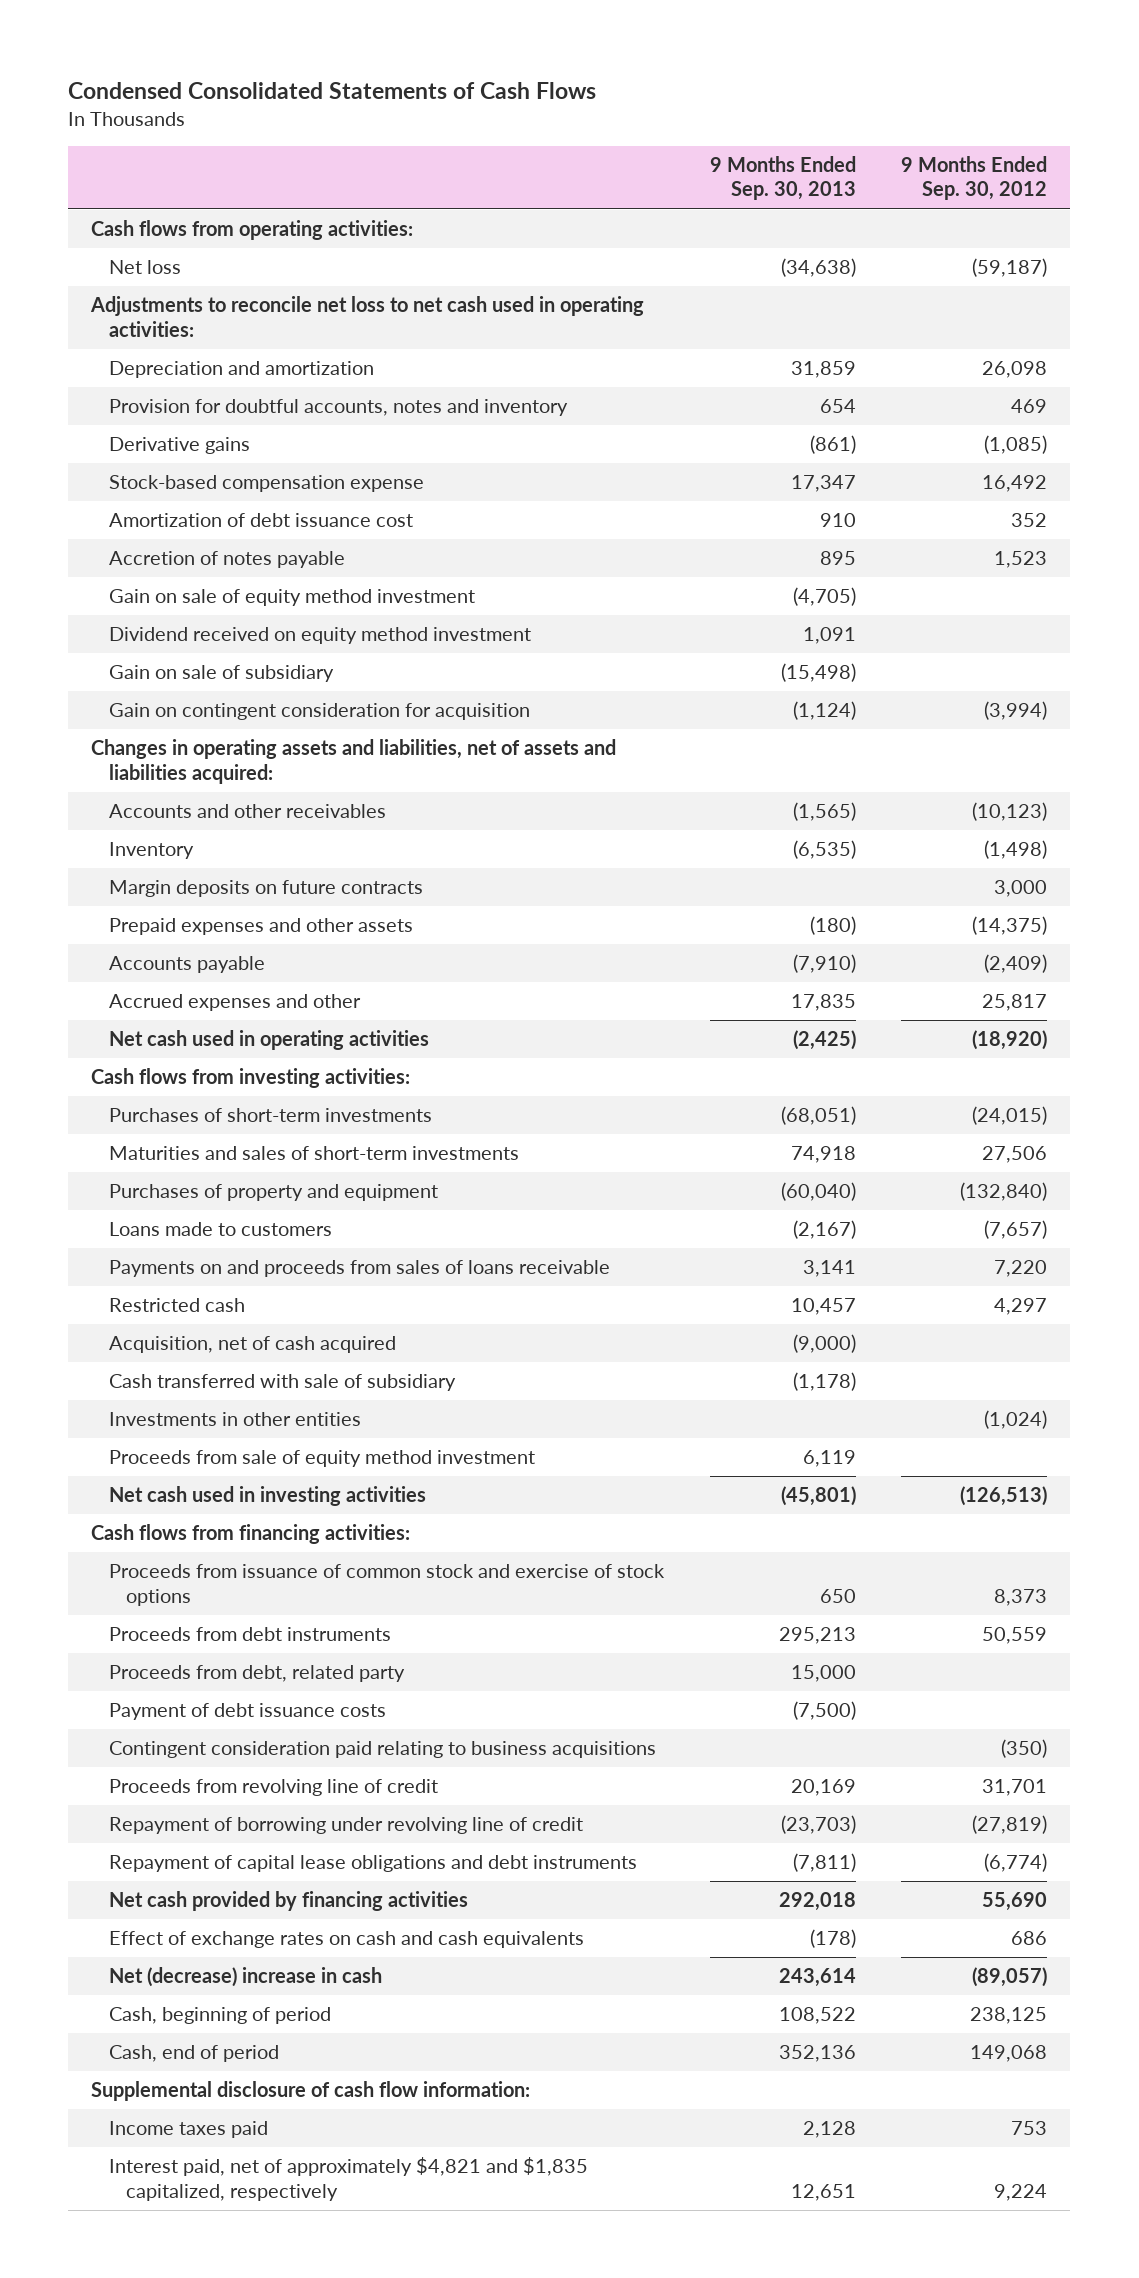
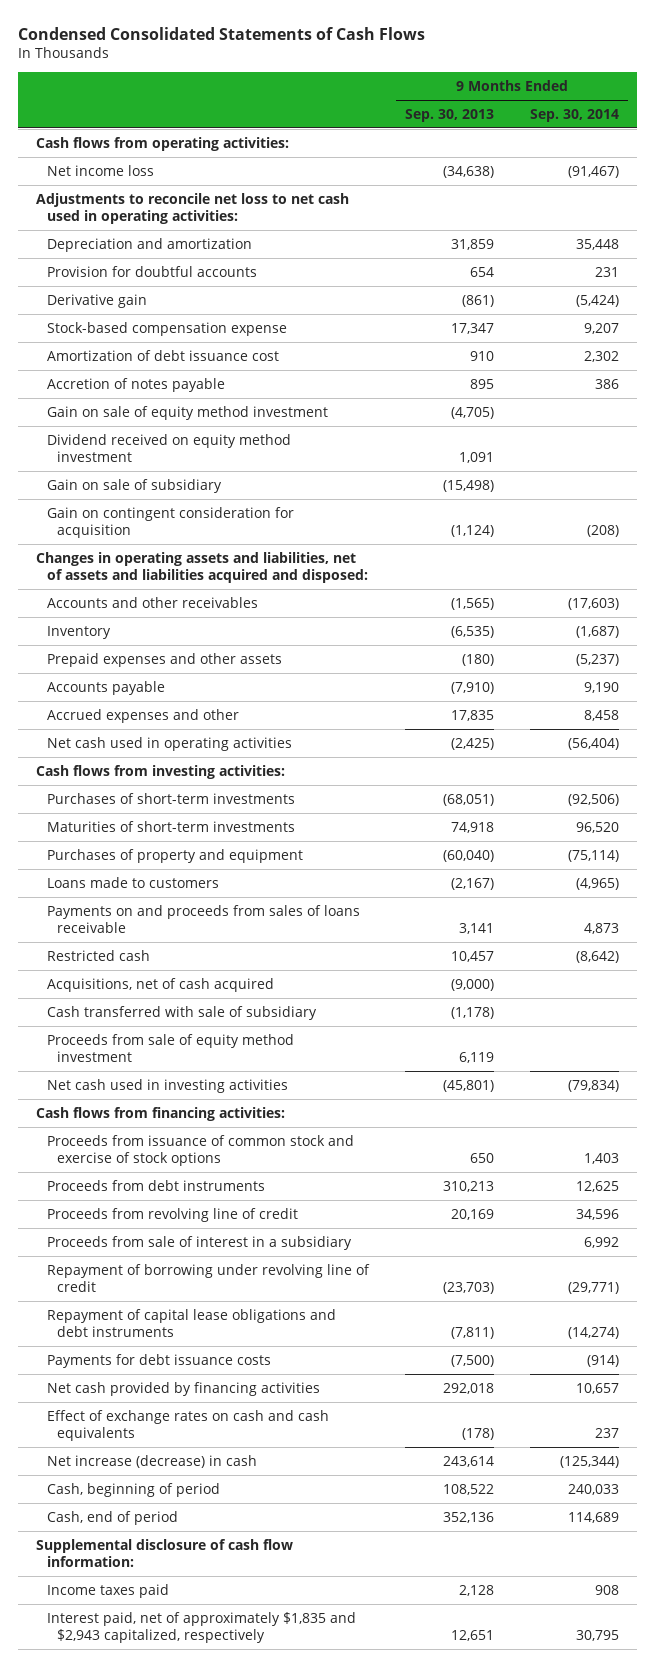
[901,155,1048,201] 9 Months Ended Sep. 30, 2012 -> none
none -> [530,108,620,122] Sep. 30, 2014
[108,260,181,275] Net loss -> [46,164,154,176] Net income loss
[108,399,568,417] Provision for doubtful accounts, notes and inventory -> [46,265,257,277] Provision for doubtful accounts
[108,437,250,455] Derivative gains -> [46,293,147,308] Derivative gain
[91,739,617,784] Changes in operating assets and liabilities, net of assets and liabilities acquired: -> [36,551,368,584] Changes in operating assets and liabilities, net of assets and liabilities acquired and disposed:
[108,880,423,898] Margin deposits on future contracts -> none
[108,1146,519,1161] Maturities and sales of short-term investments -> [46,820,295,832] Maturities of short-term investments
[108,1336,396,1354] Acquisition, net of cash acquired -> [46,977,274,992] Acquisitions, net of cash acquired
[108,1412,361,1427] Investments in other entities -> none
[108,1665,405,1683] Proceeds from debt, related party -> none
[108,1703,386,1721] Payment of debt issuance costs -> none
[108,1741,656,1759] Contingent consideration paid relating to business acquisitions -> none
[778,1627,856,1645] 295,213 -> [442,1180,494,1192] 310,213
none -> [46,1235,352,1250] Proceeds from sale of interest in a subsidiary
none -> [46,1353,271,1368] Payments for debt issuance costs
[108,1967,382,1988] Net (decrease) increase in cash -> [46,1454,257,1468] Net increase (decrease) in cash
[108,2157,588,2201] Interest paid, net of approximately $4,821 and $1,835 capitalized, respectively -> [46,1611,356,1644] Interest paid, net of approximately $1,835 and $2,943 capitalized, respectively

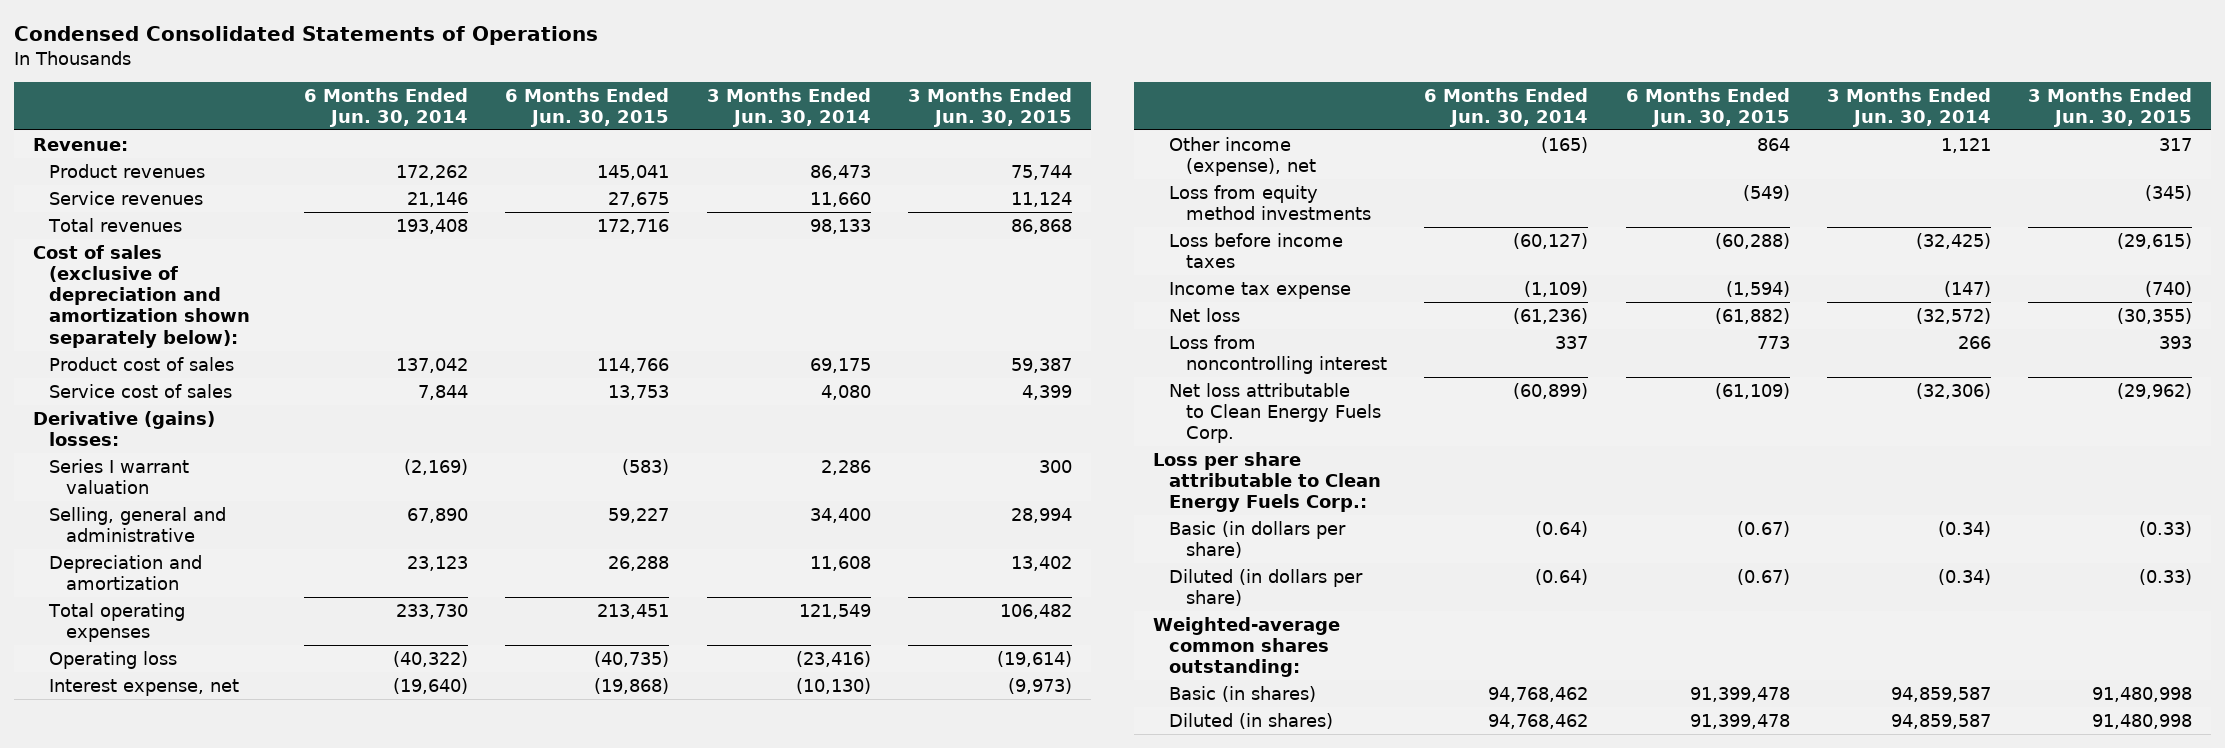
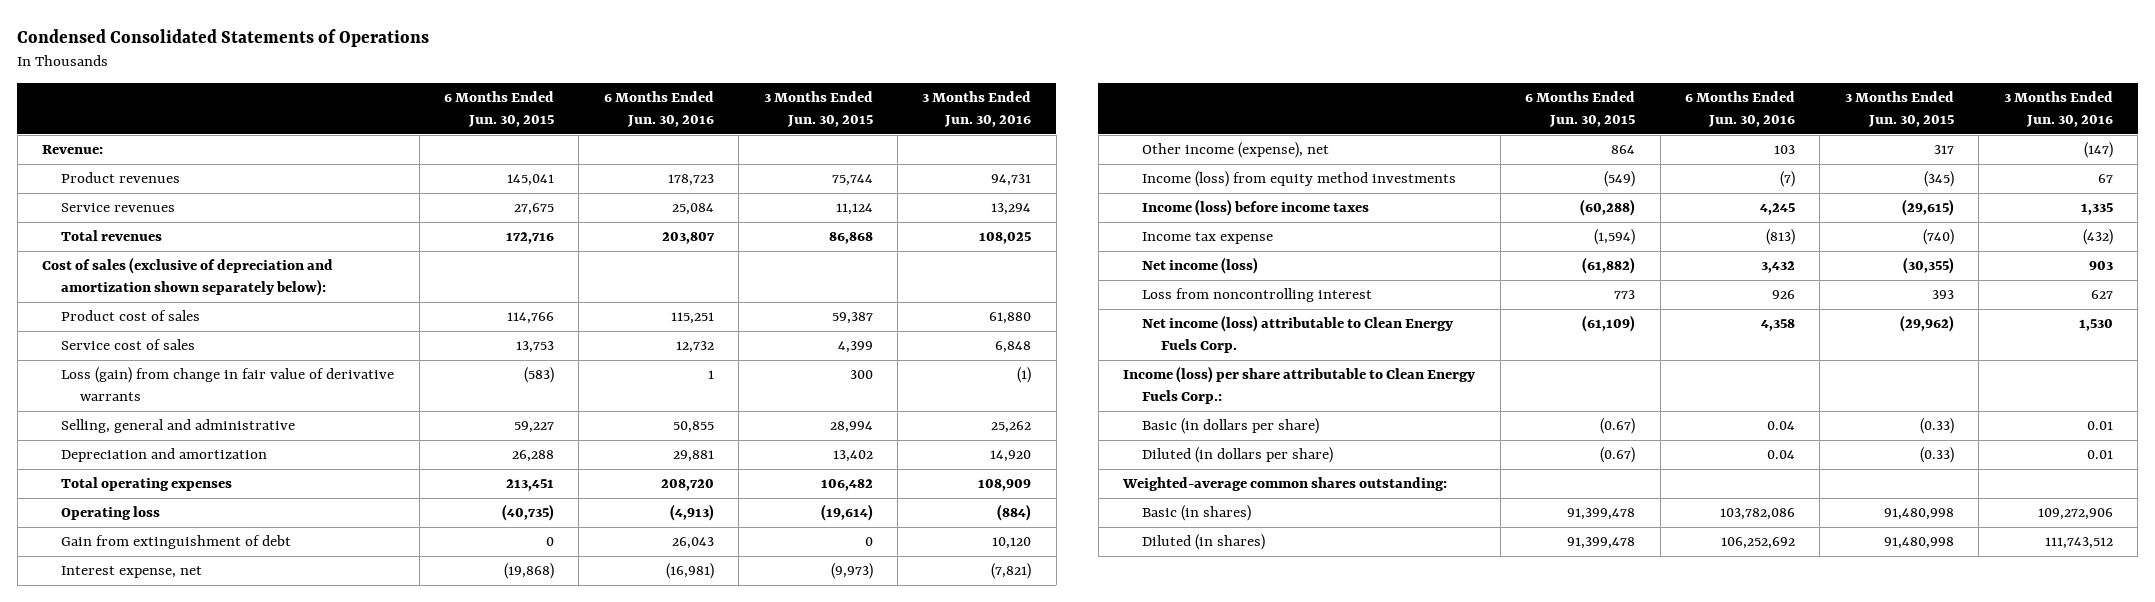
[304,87,469,127] 6 Months Ended Jun. 30, 2014 -> none
[706,87,871,127] 3 Months Ended Jun. 30, 2014 -> none
none -> [603,91,714,127] 6 Months Ended Jun. 30, 2016
none -> [922,91,1032,127] 3 Months Ended Jun. 30, 2016
[32,410,215,446] Derivative (gains) losses: -> none
[49,458,190,494] Series I warrant valuation -> [61,367,395,401] Loss (gain) from change in fair value of derivative warrants
none -> [61,535,292,550] Gain from extinguishment of debt
[1169,184,1371,220] Loss from equity method investments -> [1142,171,1457,188] Income (loss) from equity method investments
[1169,232,1344,268] Loss before income taxes -> [1142,199,1370,217] Income (loss) before income taxes
[1169,307,1241,322] Net loss -> [1142,257,1259,275] Net income (loss)
[1169,382,1381,444] Net loss attributable to Clean Energy Fuels Corp. -> [1142,315,1454,353] Net income (loss) attributable to Clean Energy Fuels Corp.
[1153,451,1382,513] Loss per share attributable to Clean Energy Fuels Corp.: -> [1123,366,1476,404] Income (loss) per share attributable to Clean Energy Fuels Corp.:

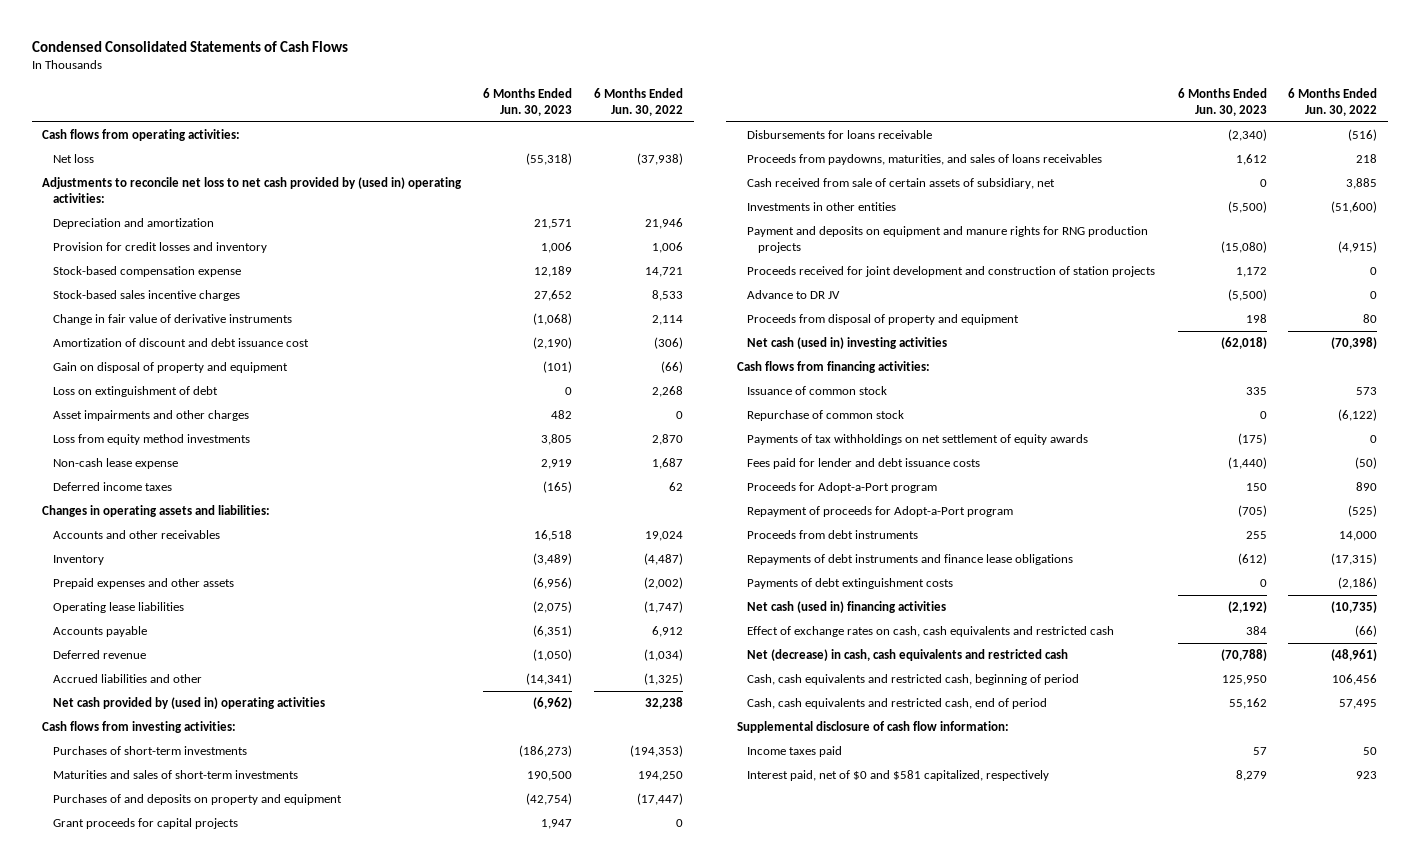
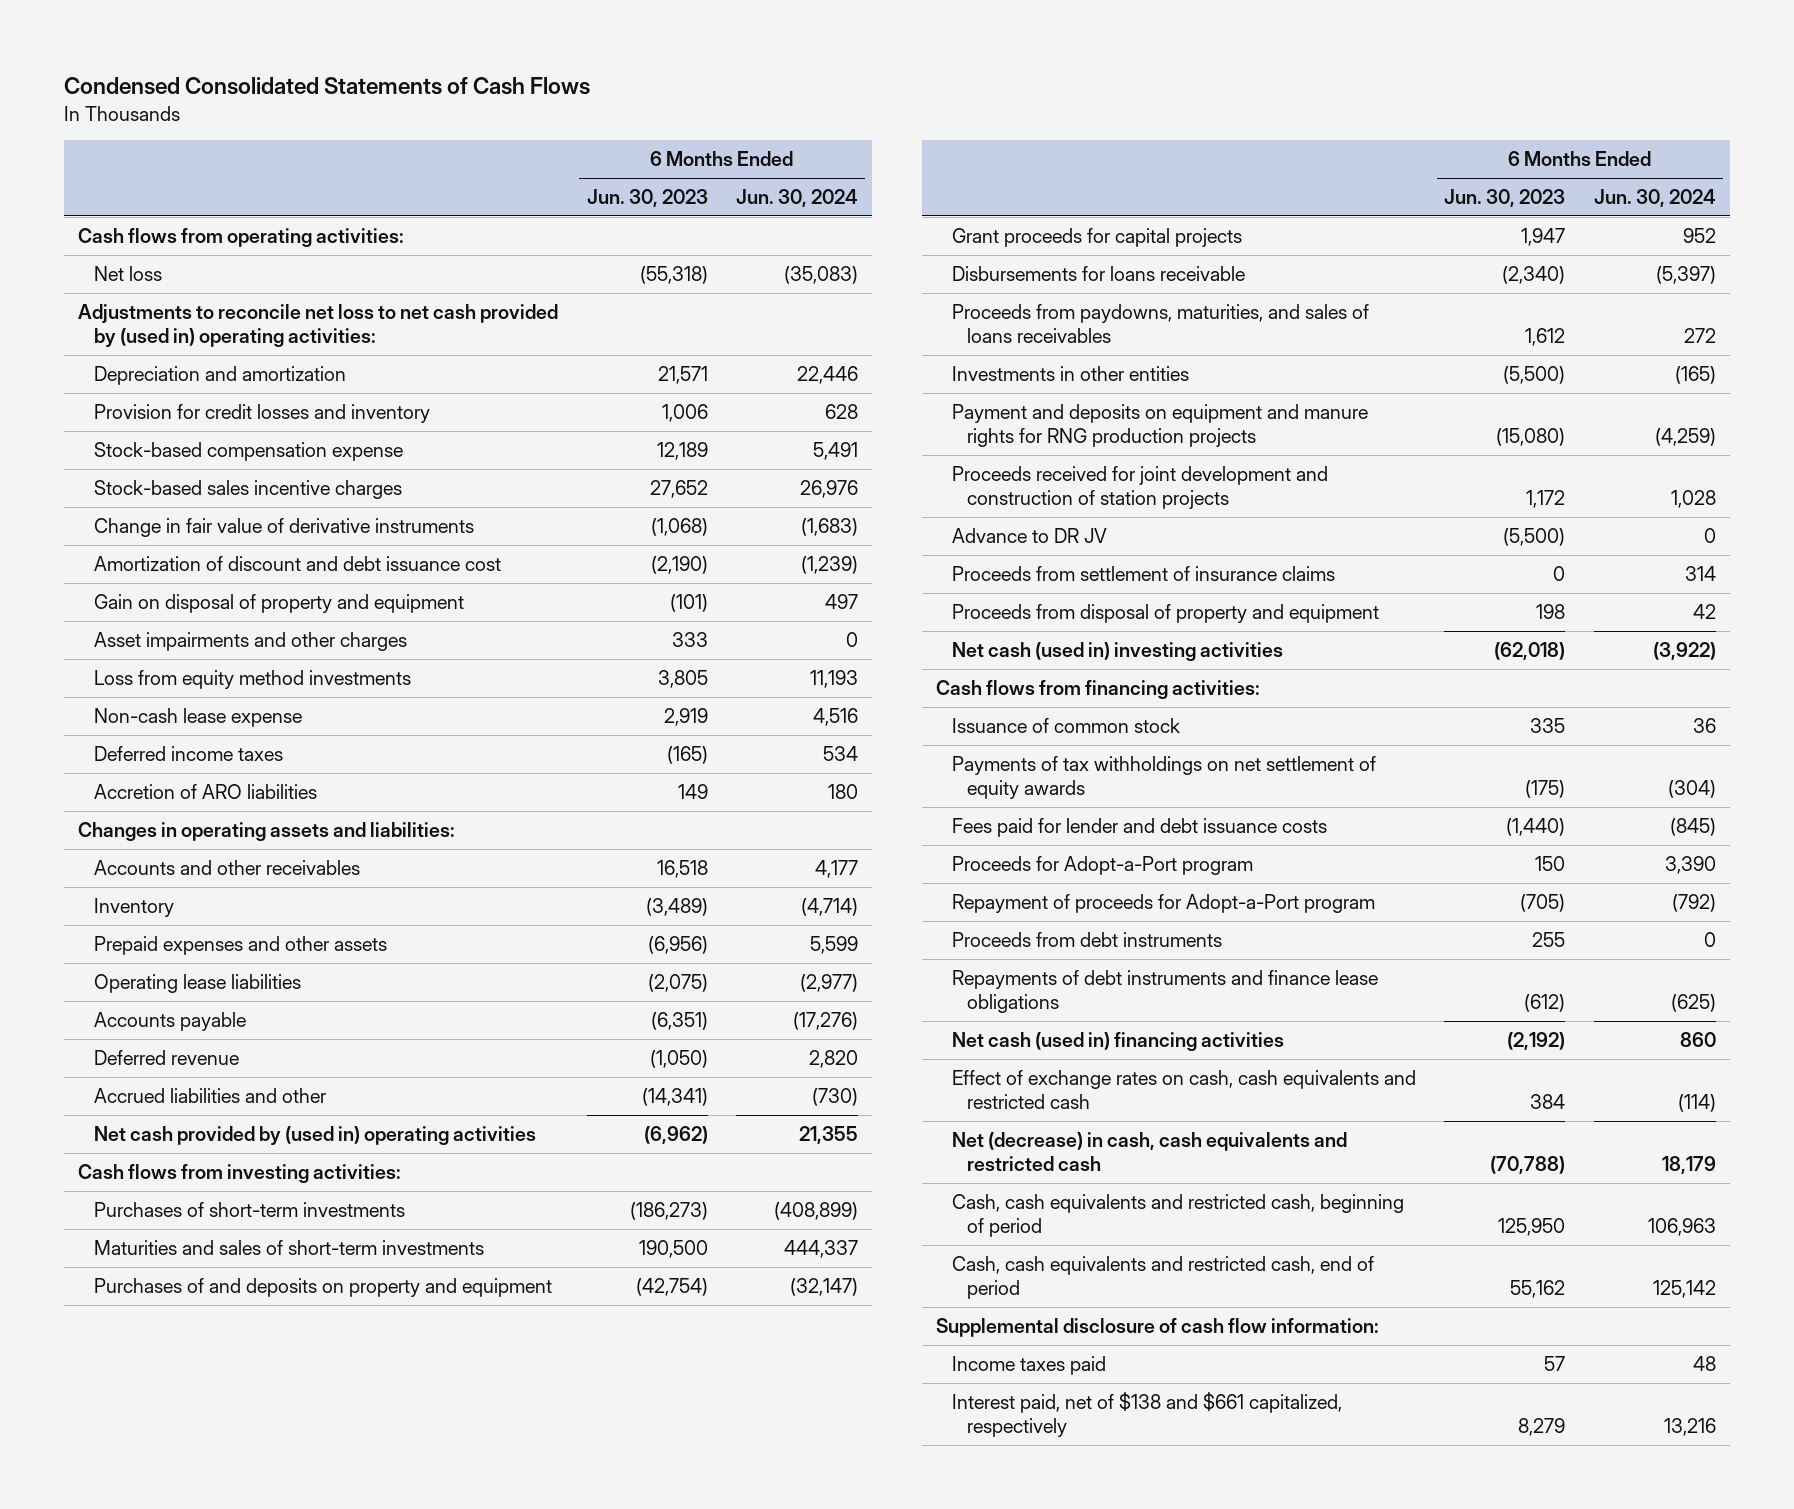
[593,88,683,116] 6 Months Ended Jun. 30, 2022 -> none
none -> [736,189,859,208] Jun. 30, 2024
[52,386,218,398] Loss on extinguishment of debt -> none
[551,410,573,420] 482 -> [671,632,708,648] 333
none -> [93,784,317,800] Accretion of ARO liabilities
[747,178,1056,190] Cash received from sale of certain assets of subsidiary, net -> none
none -> [951,566,1335,582] Proceeds from settlement of insurance claims
[747,410,905,422] Repurchase of common stock -> none
[747,578,954,590] Payments of debt extinguishment costs -> none
[747,770,1050,782] Interest paid, net of $0 and $581 capitalized, respectively -> [951,1392,1342,1437] Interest paid, net of $138 and $661 capitalized, respectively

